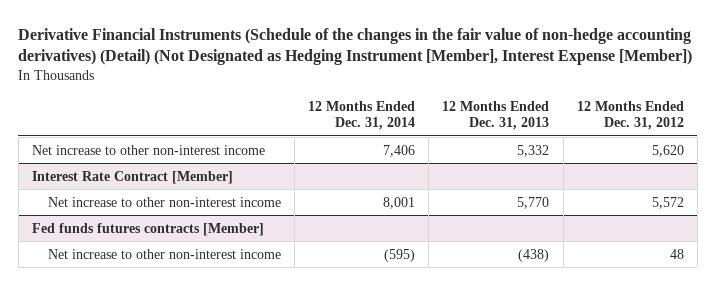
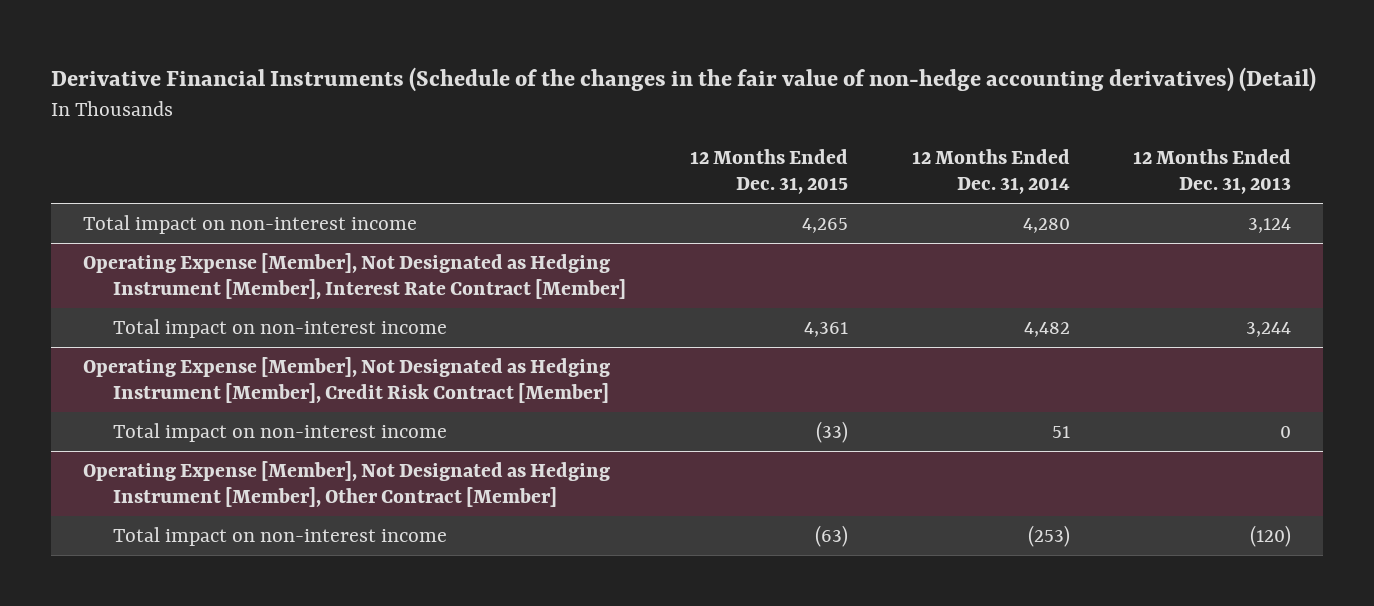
[18,27,693,66] Derivative Financial Instruments (Schedule of the changes in the fair value of non-hedge accounting derivatives) (Detail) (Not Designated as Hedging Instrument [Member], Interest Expense [Member]) -> [50,66,1316,92] Derivative Financial Instruments (Schedule of the changes in the fair value of non-hedge accounting derivatives) (Detail)
[576,101,684,131] 12 Months Ended Dec. 31, 2012 -> none
none -> [690,148,849,195] 12 Months Ended Dec. 31, 2015
[32,170,234,184] Interest Rate Contract [Member] -> none
[32,222,265,236] Fed funds futures contracts [Member] -> none
[32,144,266,155] Net increase to other non-interest income -> [82,214,417,234] Total impact on non-interest income
[383,144,416,157] 7,406 -> [1022,217,1070,233] 4,280
[517,144,550,157] 5,332 -> [1248,217,1292,233] 3,124
none -> [82,252,627,299] Operating Expense [Member], Not Designated as Hedging Instrument [Member], Interest Rate Contract [Member]
[47,196,281,207] Net increase to other non-interest income -> [113,318,448,338] Total impact on non-interest income
[383,196,416,209] 8,001 -> [1023,321,1070,337] 4,482
[517,196,550,209] 5,770 -> [1246,321,1292,337] 3,244
none -> [82,356,610,403] Operating Expense [Member], Not Designated as Hedging Instrument [Member], Credit Risk Contract [Member]
[47,248,281,259] Net increase to other non-interest income -> [113,422,448,442] Total impact on non-interest income
[384,248,416,262] (595) -> [1051,425,1070,438] 51
[518,248,550,262] (438) -> [1280,425,1292,438] 0
none -> [82,460,610,507] Operating Expense [Member], Not Designated as Hedging Instrument [Member], Other Contract [Member]
none -> [113,526,448,546] Total impact on non-interest income

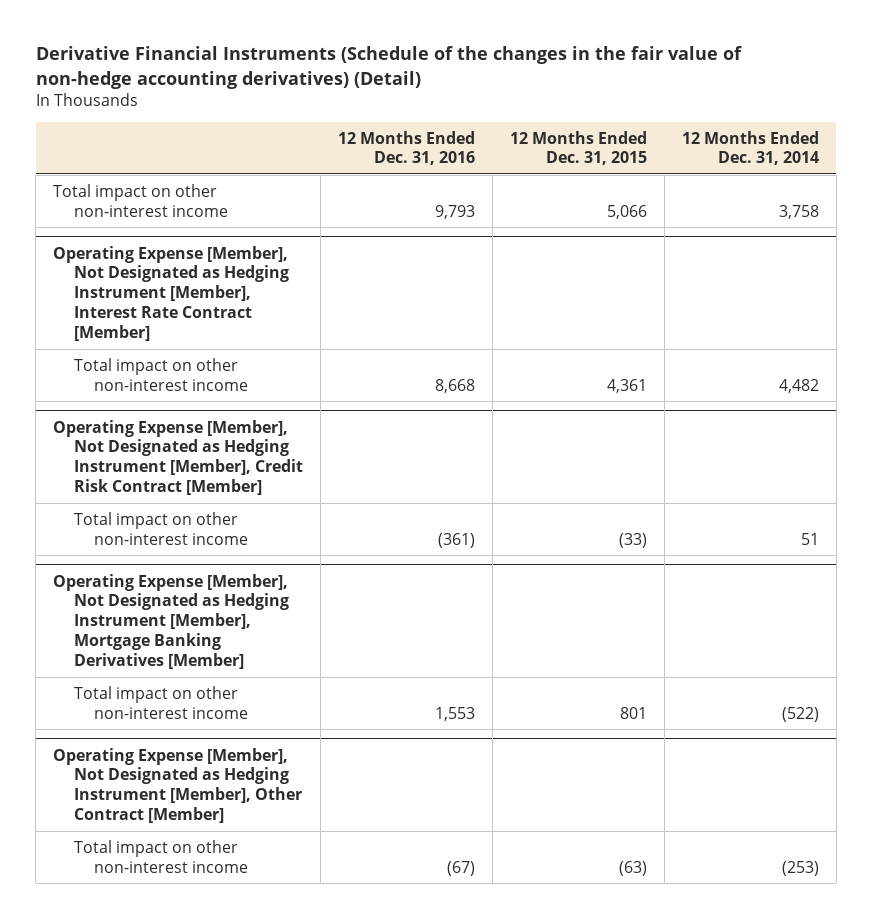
[1133,148,1292,195] 12 Months Ended Dec. 31, 2013 -> none
none -> [337,130,475,166] 12 Months Ended Dec. 31, 2016
[82,214,417,234] Total impact on non-interest income -> [53,183,228,217] Total impact on other non-interest income
[802,217,849,233] 4,265 -> [606,204,647,219] 5,066
[1022,217,1070,233] 4,280 -> [778,204,819,219] 3,758
[113,318,448,338] Total impact on non-interest income -> [73,357,248,391] Total impact on other non-interest income
[113,422,448,442] Total impact on non-interest income -> [73,511,248,545] Total impact on other non-interest income
none -> [53,573,289,669] Operating Expense [Member], Not Designated as Hedging Instrument [Member], Mortgage Banking Derivatives [Member]
none -> [73,685,248,719] Total impact on other non-interest income
[113,526,448,546] Total impact on non-interest income -> [73,839,248,873] Total impact on other non-interest income

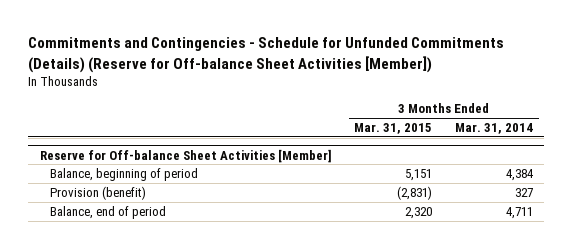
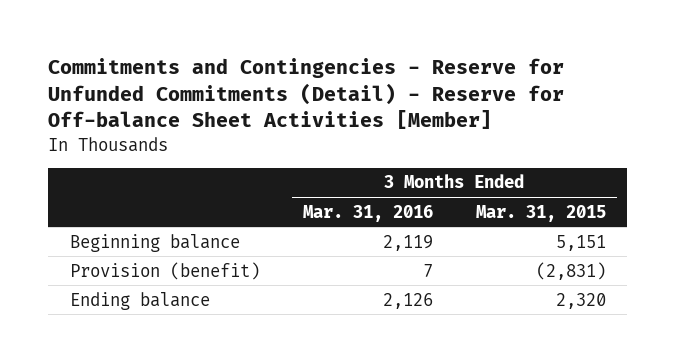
[28,37,505,73] Commitments and Contingencies - Schedule for Unfunded Commitments (Details) (Reserve for Off-balance Sheet Activities [Member]) -> [47,58,564,130] Commitments and Contingencies - Reserve for Unfunded Commitments (Detail) - Reserve for Off-balance Sheet Activities [Member]
[454,123,533,135] Mar. 31, 2014 -> none
none -> [302,204,433,222] Mar. 31, 2016
[39,148,332,163] Reserve for Off-balance Sheet Activities [Member] -> none
[50,167,199,181] Balance, beginning of period -> [69,233,240,252] Beginning balance
[50,205,167,219] Balance, end of period -> [69,291,210,310] Ending balance

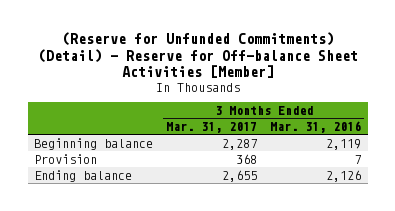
[47,58,564,130] Commitments and Contingencies - Reserve for Unfunded Commitments (Detail) - Reserve for Off-balance Sheet Activities [Member] -> [37,32,358,79] (Reserve for Unfunded Commitments) (Detail) - Reserve for Off-balance Sheet Activities [Member]
[475,204,606,222] Mar. 31, 2015 -> none
none -> [166,122,258,134] Mar. 31, 2017
[69,261,260,280] Provision (benefit) -> [34,153,98,164] Provision

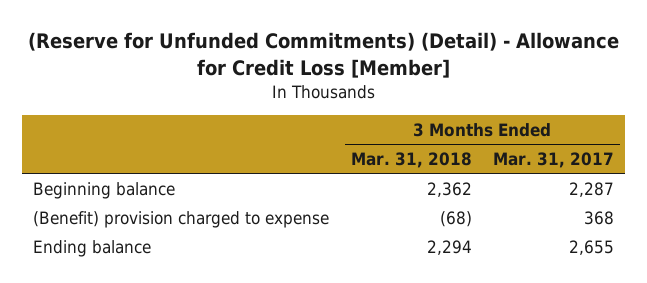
[37,32,358,79] (Reserve for Unfunded Commitments) (Detail) - Reserve for Off-balance Sheet Activities [Member] -> [27,32,619,78] (Reserve for Unfunded Commitments) (Detail) - Allowance for Credit Loss [Member]
[270,121,362,134] Mar. 31, 2016 -> none
none -> [350,151,472,168] Mar. 31, 2018
[34,153,98,164] Provision -> [32,210,329,228] (Benefit) provision charged to expense

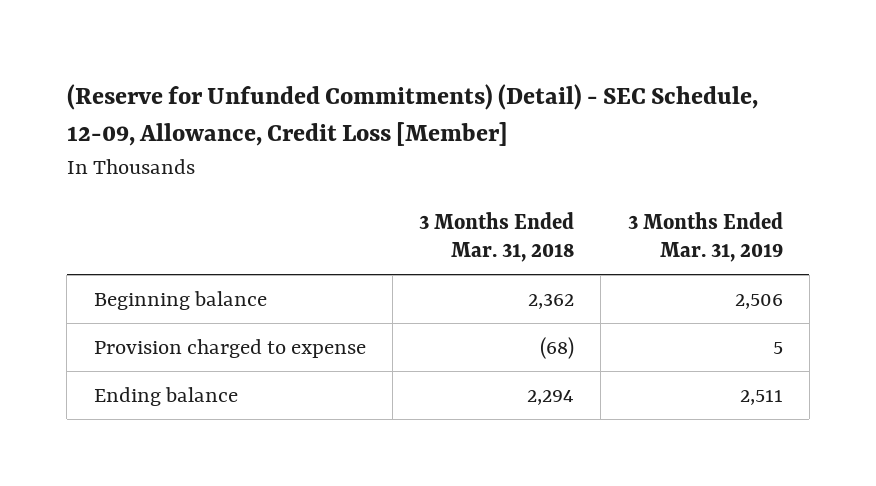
[27,32,619,78] (Reserve for Unfunded Commitments) (Detail) - Allowance for Credit Loss [Member] -> [66,84,758,147] (Reserve for Unfunded Commitments) (Detail) - SEC Schedule, 12-09, Allowance, Credit Loss [Member]
[493,151,615,168] Mar. 31, 2017 -> none
none -> [627,211,783,263] 3 Months Ended Mar. 31, 2019
[32,210,329,228] (Benefit) provision charged to expense -> [93,338,366,358] Provision charged to expense

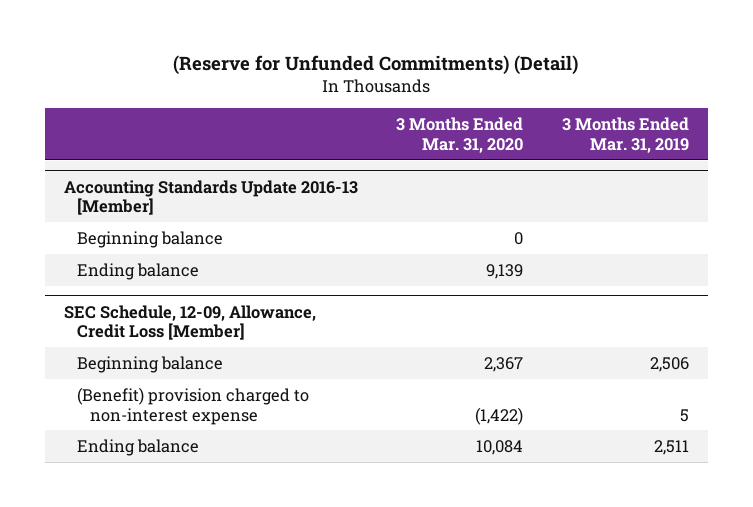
[66,84,758,147] (Reserve for Unfunded Commitments) (Detail) - SEC Schedule, 12-09, Allowance, Credit Loss [Member] -> [173,55,579,76] (Reserve for Unfunded Commitments) (Detail)
[419,211,575,263] 3 Months Ended Mar. 31, 2018 -> none
none -> [396,116,524,153] 3 Months Ended Mar. 31, 2020
none -> [63,179,358,216] Accounting Standards Update 2016-13 [Member]
none -> [77,230,224,248] Beginning balance
none -> [77,262,200,280] Ending balance
none -> [63,304,316,341] SEC Schedule, 12-09, Allowance, Credit Loss [Member]
[93,338,366,358] Provision charged to expense -> [77,386,310,425] (Benefit) provision charged to non-interest expense

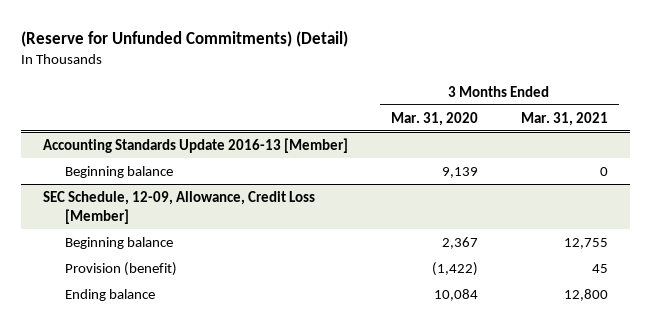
[561,116,689,153] 3 Months Ended Mar. 31, 2019 -> none
none -> [521,111,609,126] Mar. 31, 2021
[77,262,200,280] Ending balance -> none
[514,231,524,245] 0 -> [441,166,478,178] 9,139
[77,386,310,425] (Benefit) provision charged to non-interest expense -> [64,261,177,276] Provision (benefit)

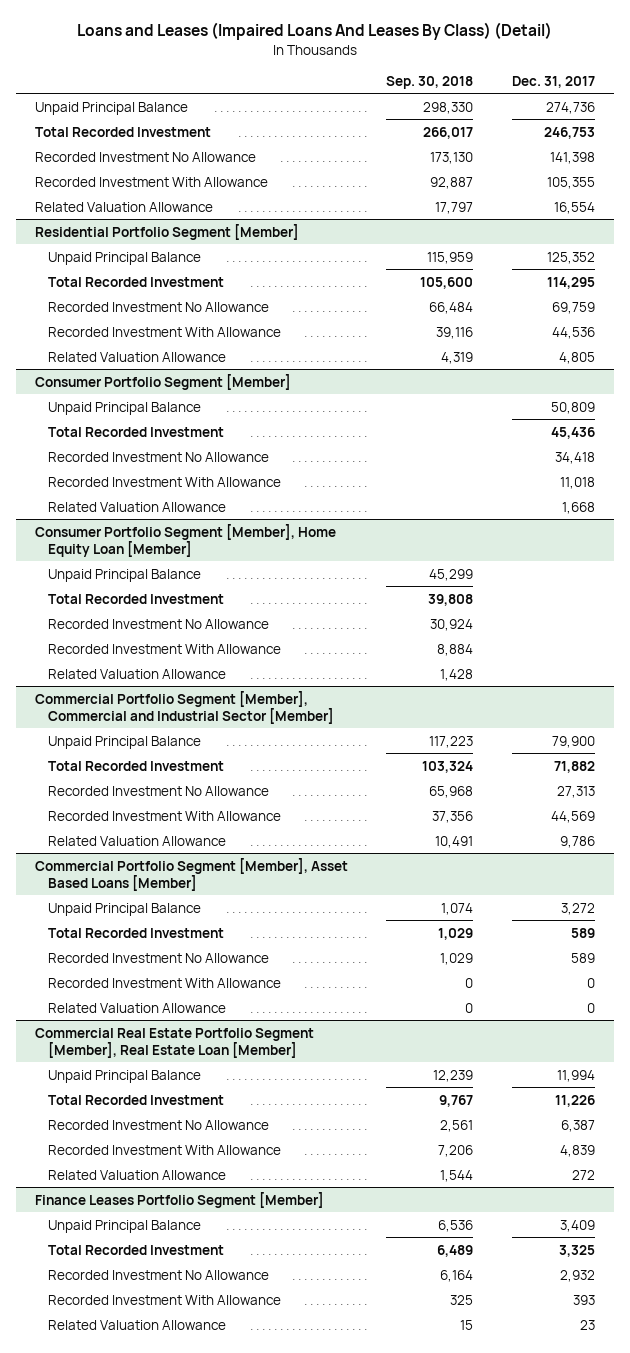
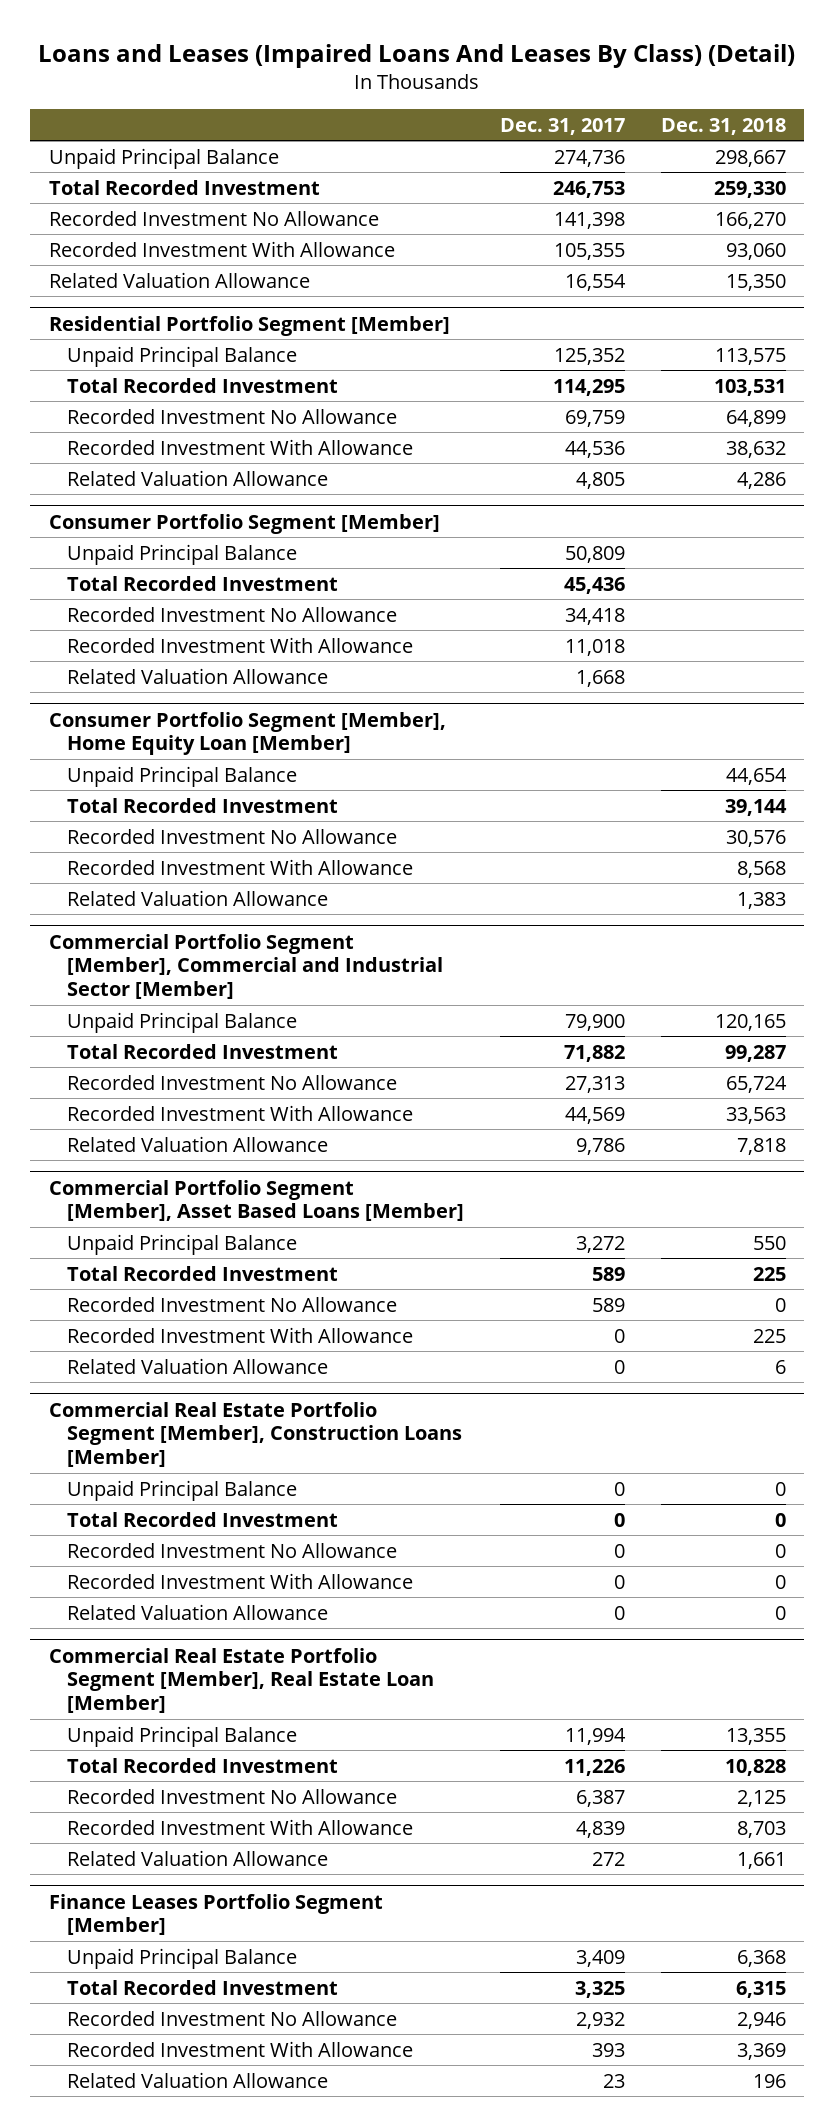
[386,75,474,89] Sep. 30, 2018 -> none
none -> [660,118,786,136] Dec. 31, 2018
none -> [48,1401,462,1468] Commercial Real Estate Portfolio Segment [Member], Construction Loans [Member]
none -> [66,1479,297,1501] Unpaid Principal Balance
none -> [66,1511,338,1527] Total Recorded Investment
none -> [66,1542,397,1558] Recorded Investment No Allowance
none -> [66,1572,413,1589] Recorded Investment With Allowance
none -> [66,1603,328,1620] Related Valuation Allowance

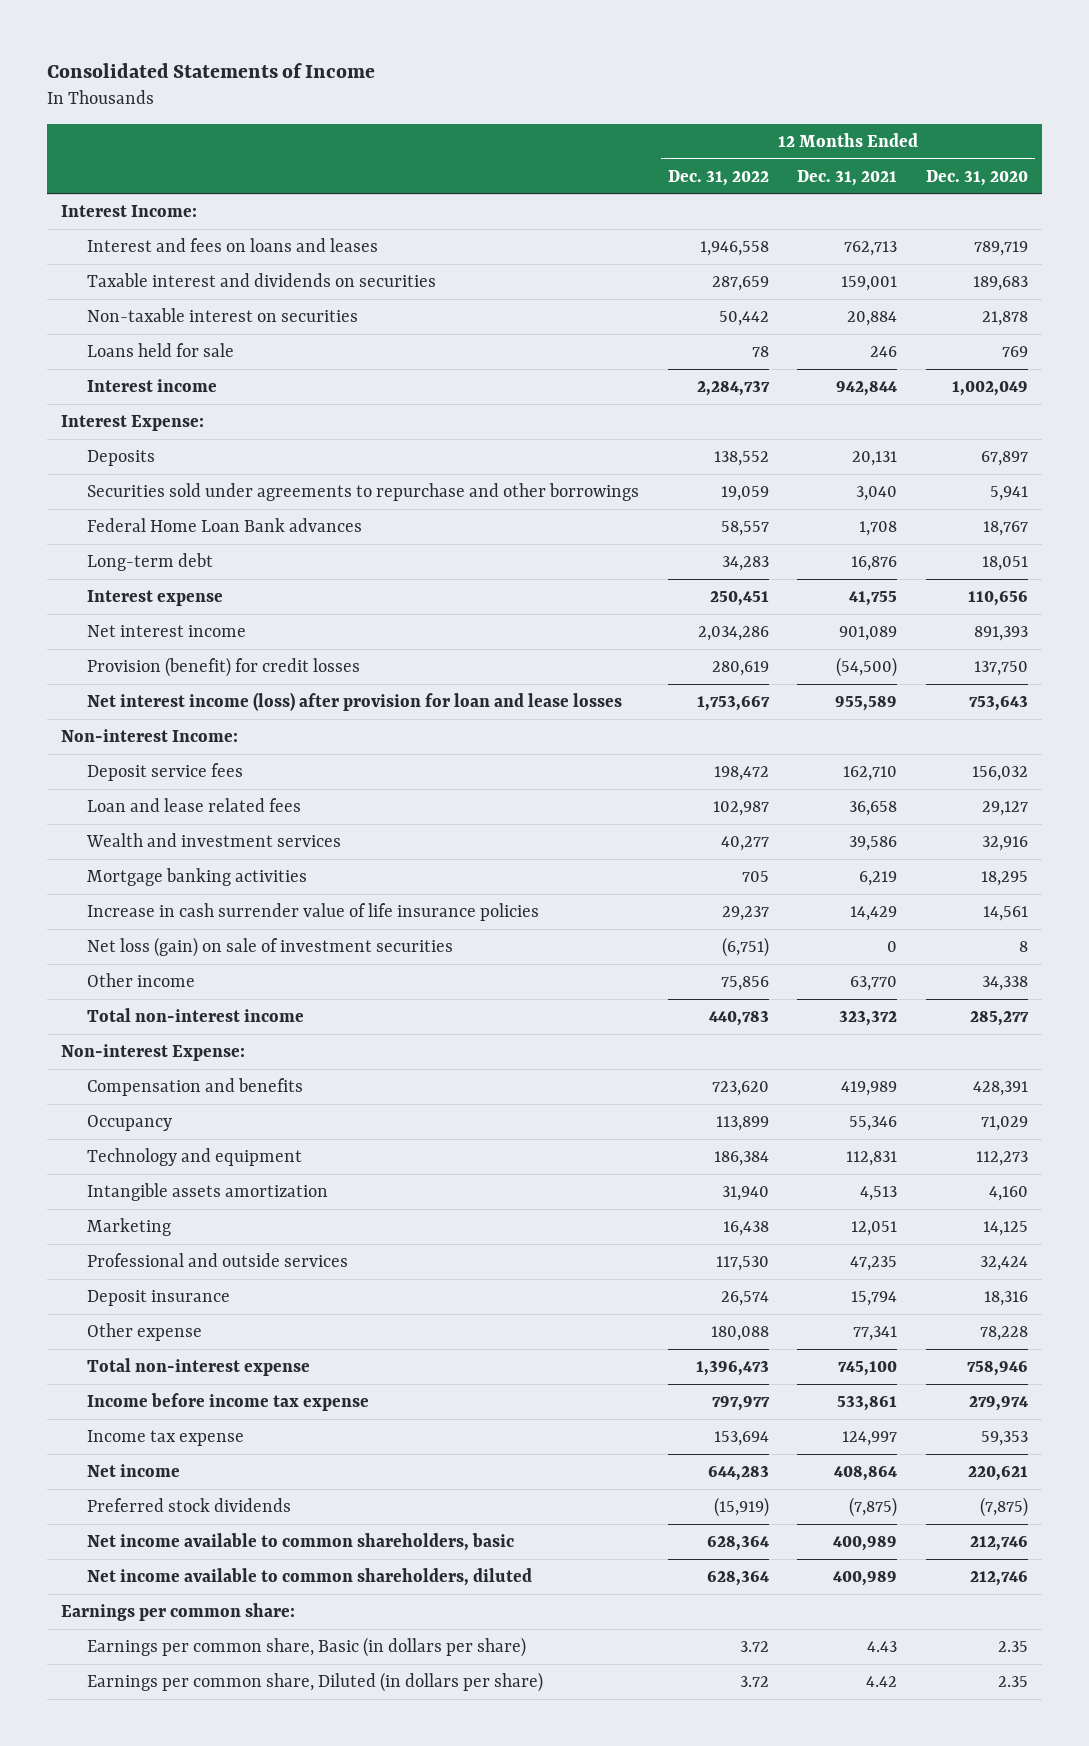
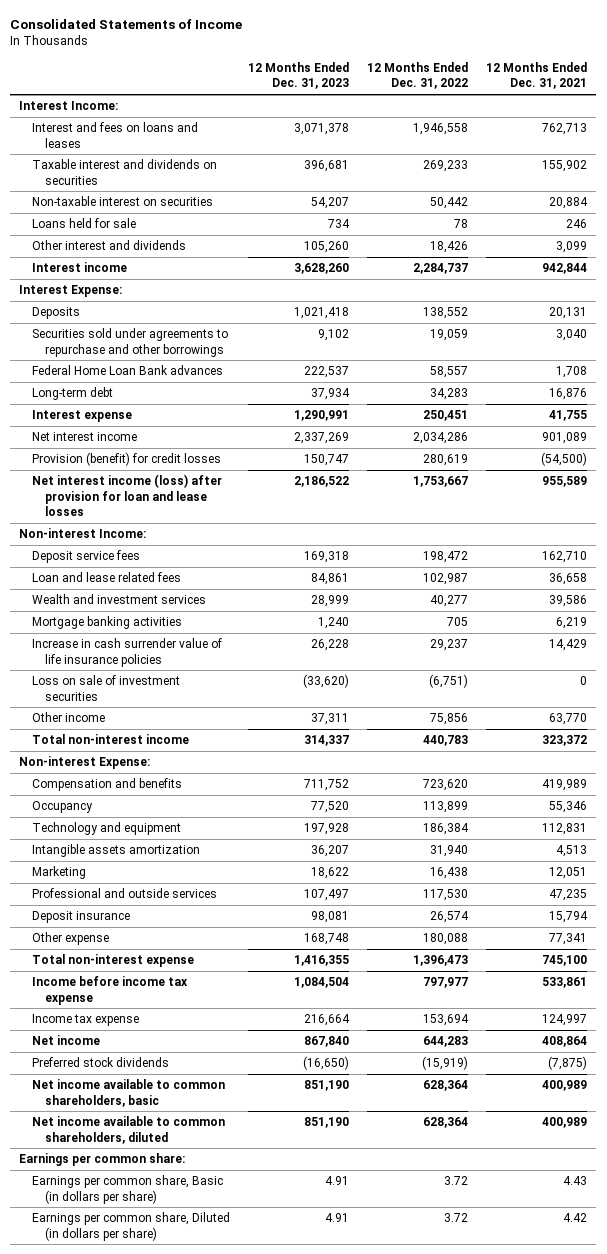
[925,169,1028,186] Dec. 31, 2020 -> none
none -> [248,62,350,90] 12 Months Ended Dec. 31, 2023
[711,275,769,291] 287,659 -> [423,160,469,173] 269,233
[841,275,898,291] 159,001 -> [542,160,588,173] 155,902
none -> [31,240,186,251] Other interest and dividends
[87,936,454,957] Net loss (gain) on sale of investment securities -> [31,675,180,701] Loss on sale of investment securities

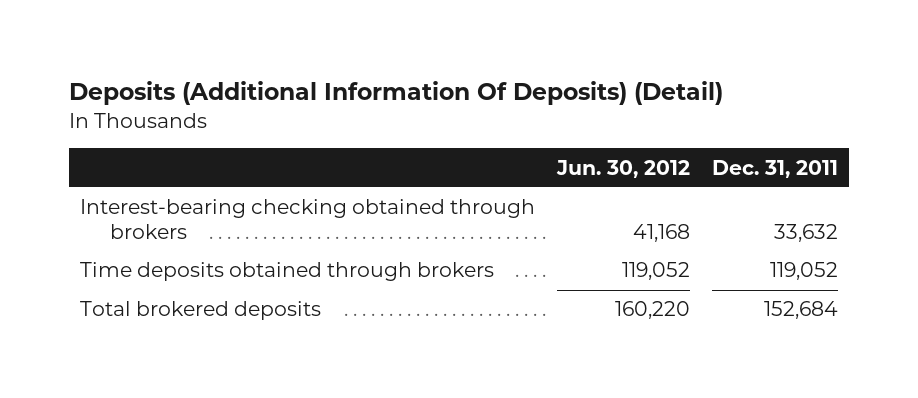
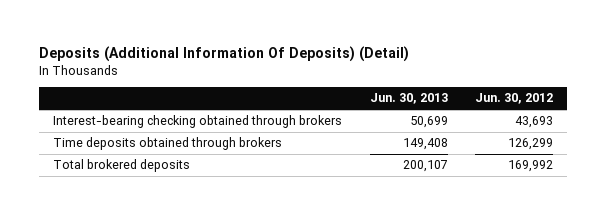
[712,159,839,178] Dec. 31, 2011 -> none
none -> [369,93,448,105] Jun. 30, 2013
[633,223,691,242] 41,168 -> [515,116,554,129] 43,693
[622,262,691,281] 119,052 -> [508,138,554,151] 126,299
[615,301,691,320] 160,220 -> [508,160,554,173] 169,992

